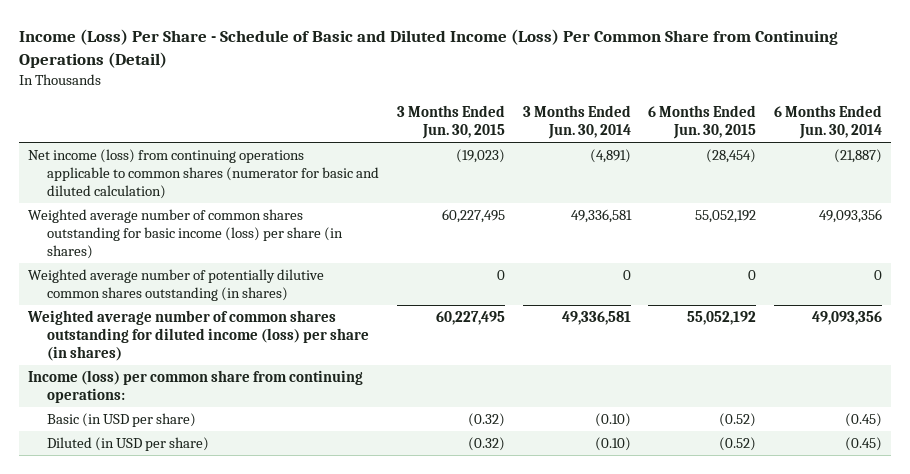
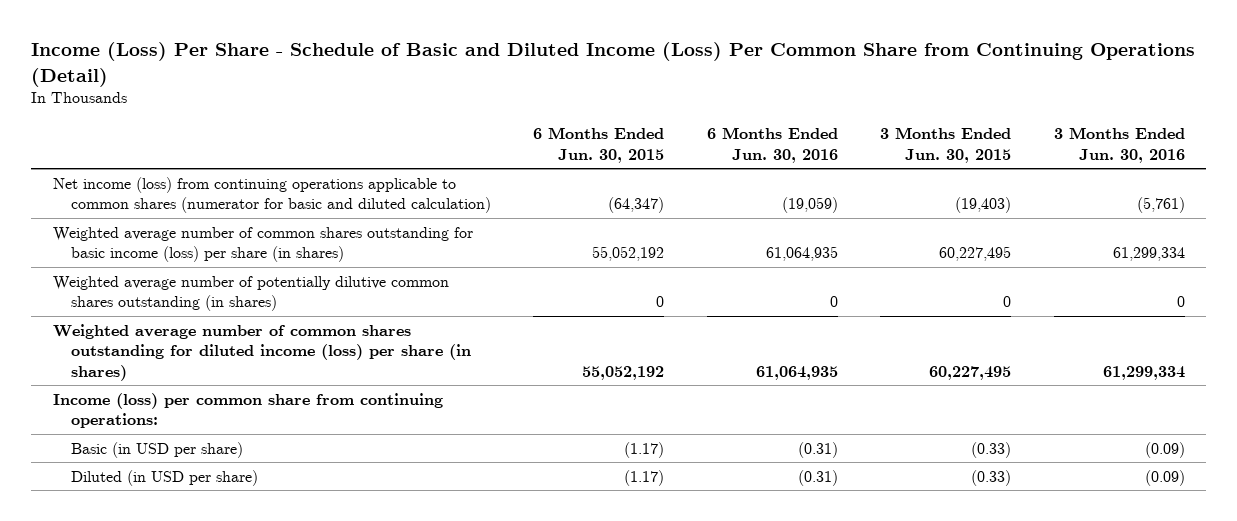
[522,105,631,140] 3 Months Ended Jun. 30, 2014 -> none
[774,105,883,140] 6 Months Ended Jun. 30, 2014 -> none
none -> [706,127,838,163] 6 Months Ended Jun. 30, 2016
none -> [1053,127,1185,163] 3 Months Ended Jun. 30, 2016
[455,149,505,164] (19,023) -> [955,197,1012,214] (19,403)
[706,149,757,164] (28,454) -> [608,197,665,214] (64,347)
[467,413,505,428] (0.32) -> [971,441,1012,458] (0.33)
[719,413,757,428] (0.52) -> [624,441,665,458] (1.17)
[467,437,505,452] (0.32) -> [971,469,1012,486] (0.33)
[719,437,757,452] (0.52) -> [624,469,665,486] (1.17)

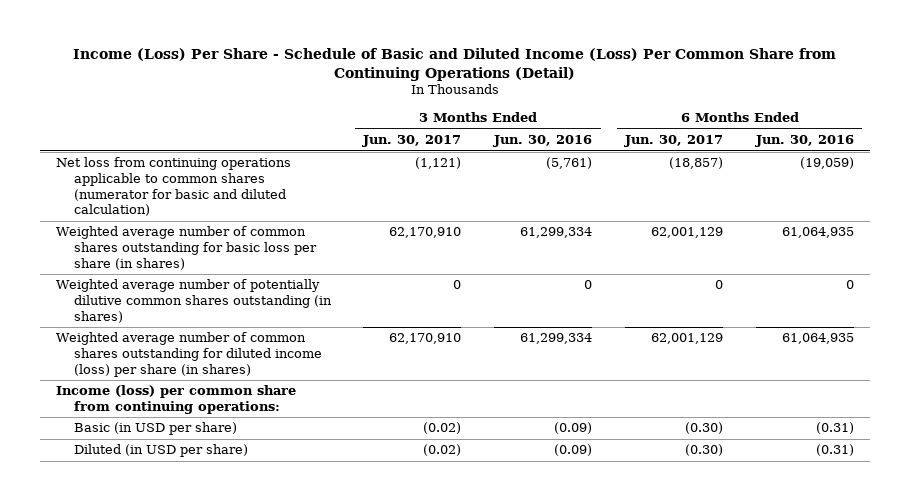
[533,127,665,163] 6 Months Ended Jun. 30, 2015 -> none
[880,127,1012,163] 3 Months Ended Jun. 30, 2015 -> none
none -> [362,135,462,148] Jun. 30, 2017
none -> [624,135,724,148] Jun. 30, 2017
[52,176,491,214] Net income (loss) from continuing operations applicable to common shares (numerator for basic and diluted calculation) -> [56,157,292,217] Net loss from continuing operations applicable to common shares (numerator for basic and diluted calculation)
[52,226,473,263] Weighted average number of common shares outstanding for basic income (loss) per share (in shares) -> [56,226,317,270] Weighted average number of common shares outstanding for basic loss per share (in shares)

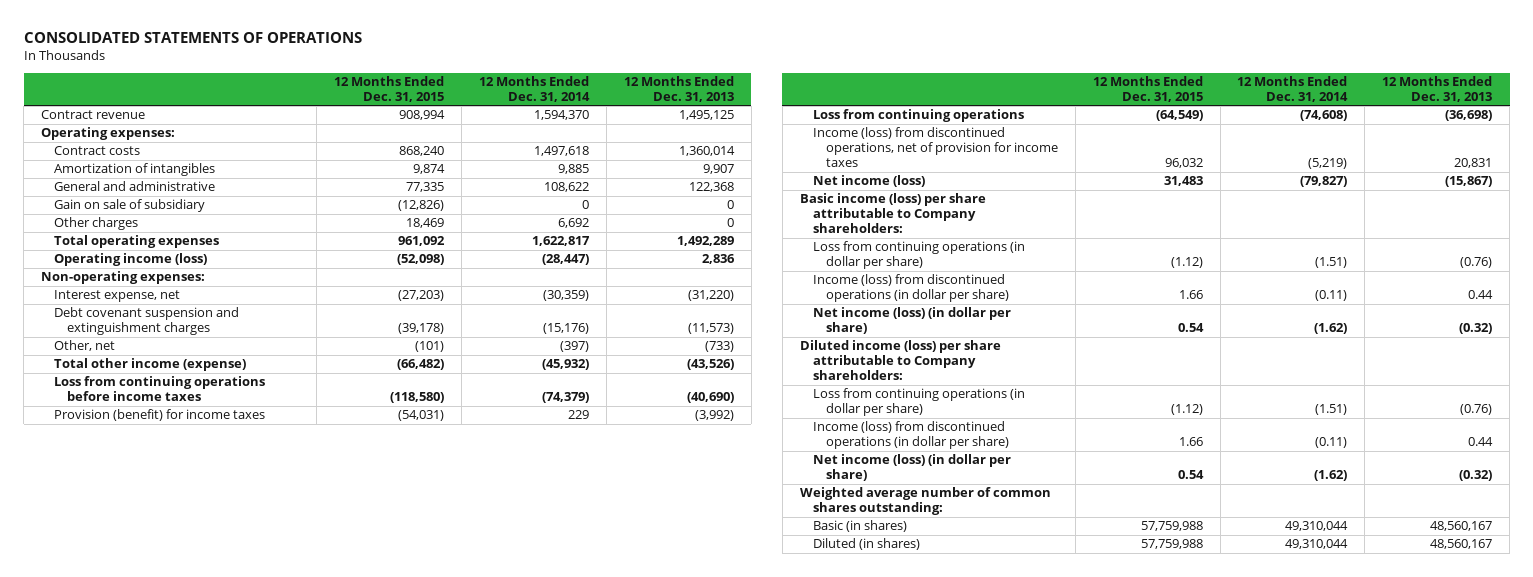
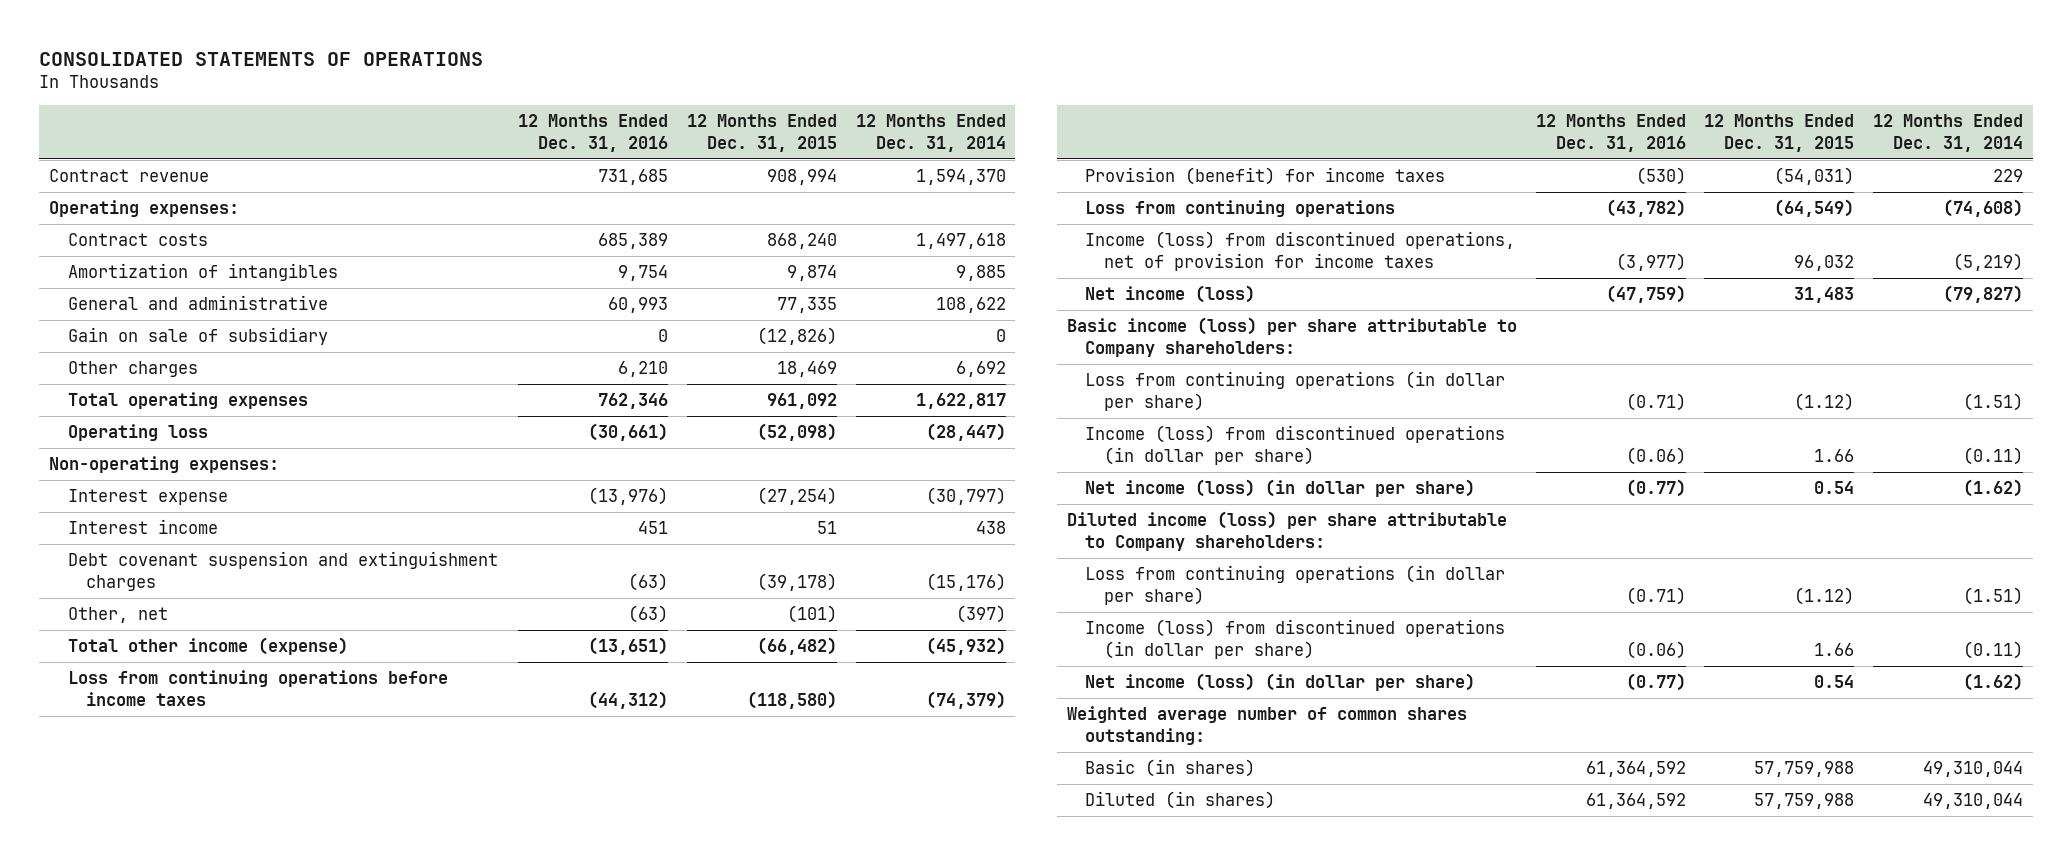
[623,76,734,102] 12 Months Ended Dec. 31, 2013 -> none
none -> [517,114,668,152] 12 Months Ended Dec. 31, 2016
[54,253,208,267] Operating income (loss) -> [67,424,208,442] Operating loss
[54,290,181,303] Interest expense, net -> [67,489,228,506] Interest expense
[398,290,445,302] (27,203) -> [756,487,837,506] (27,254)
[542,290,589,302] (30,359) -> [925,487,1006,506] (30,797)
none -> [67,519,218,535] Interest income

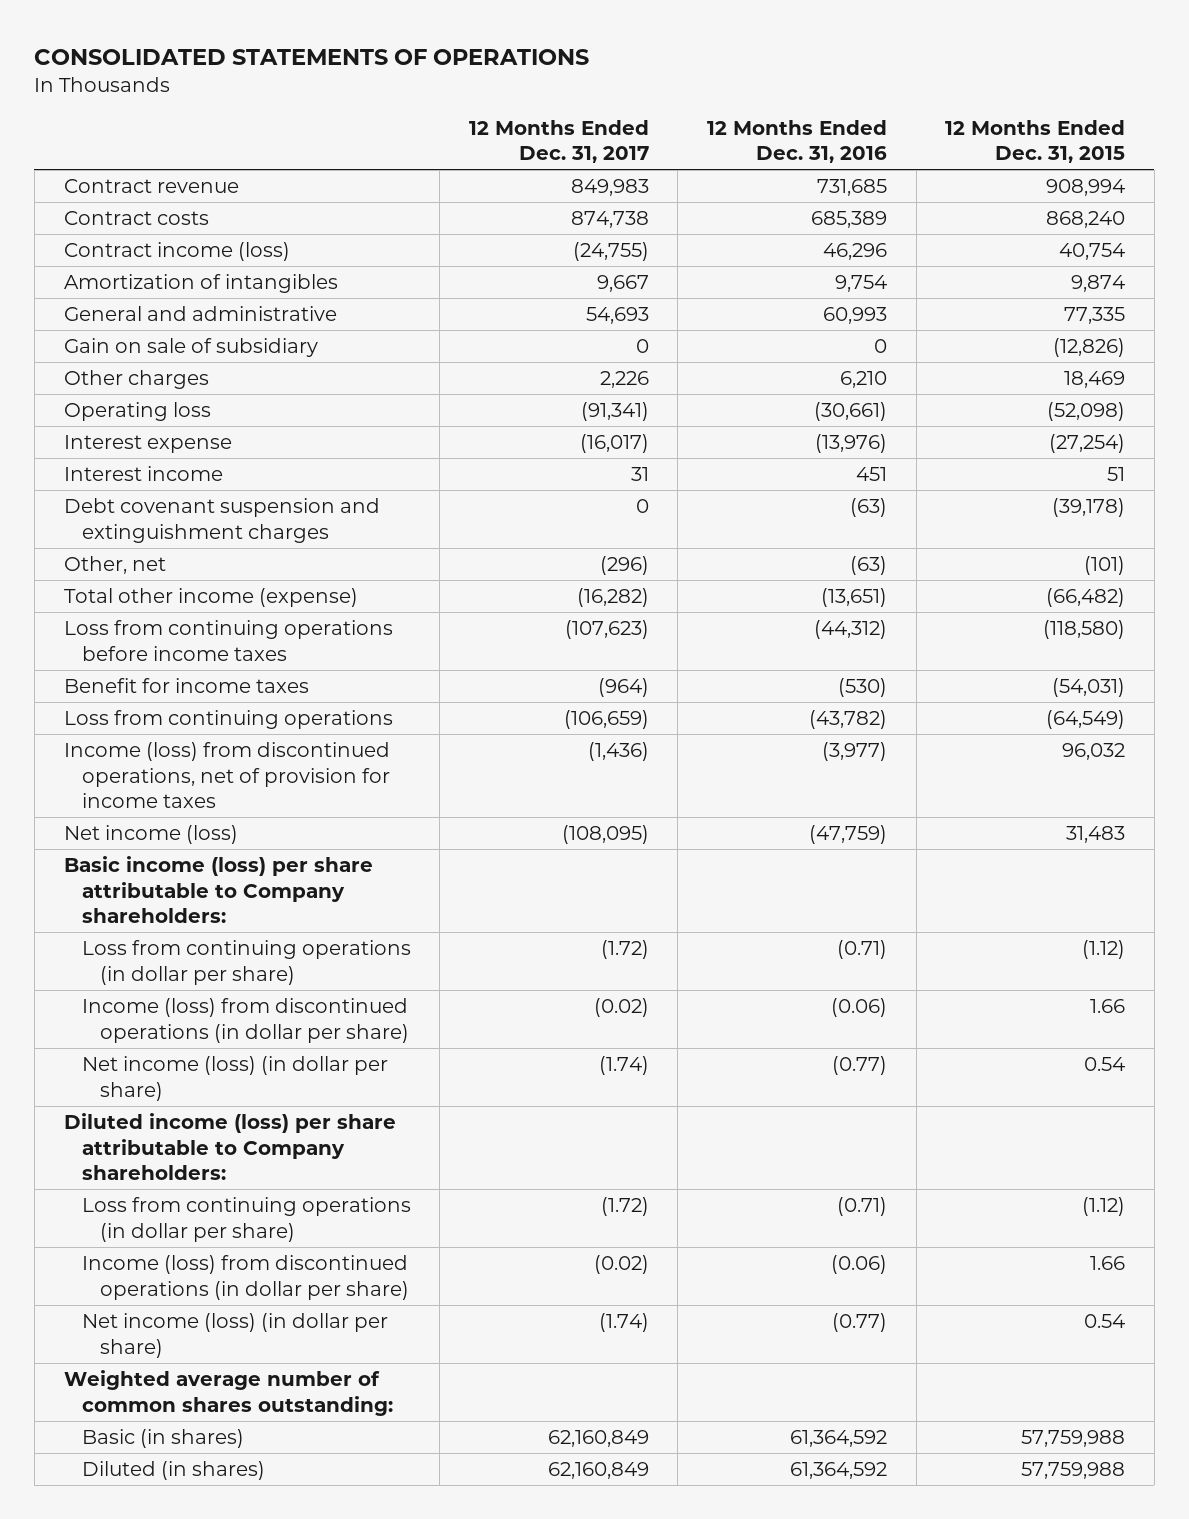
[855,114,1006,152] 12 Months Ended Dec. 31, 2014 -> none
none -> [468,119,649,164] 12 Months Ended Dec. 31, 2017
[48,200,239,218] Operating expenses: -> none
none -> [63,241,290,261] Contract income (loss)
[67,392,308,410] Total operating expenses -> none
[48,456,279,474] Non-operating expenses: -> none
[1085,167,1446,186] Provision (benefit) for income taxes -> [63,677,309,693] Benefit for income taxes

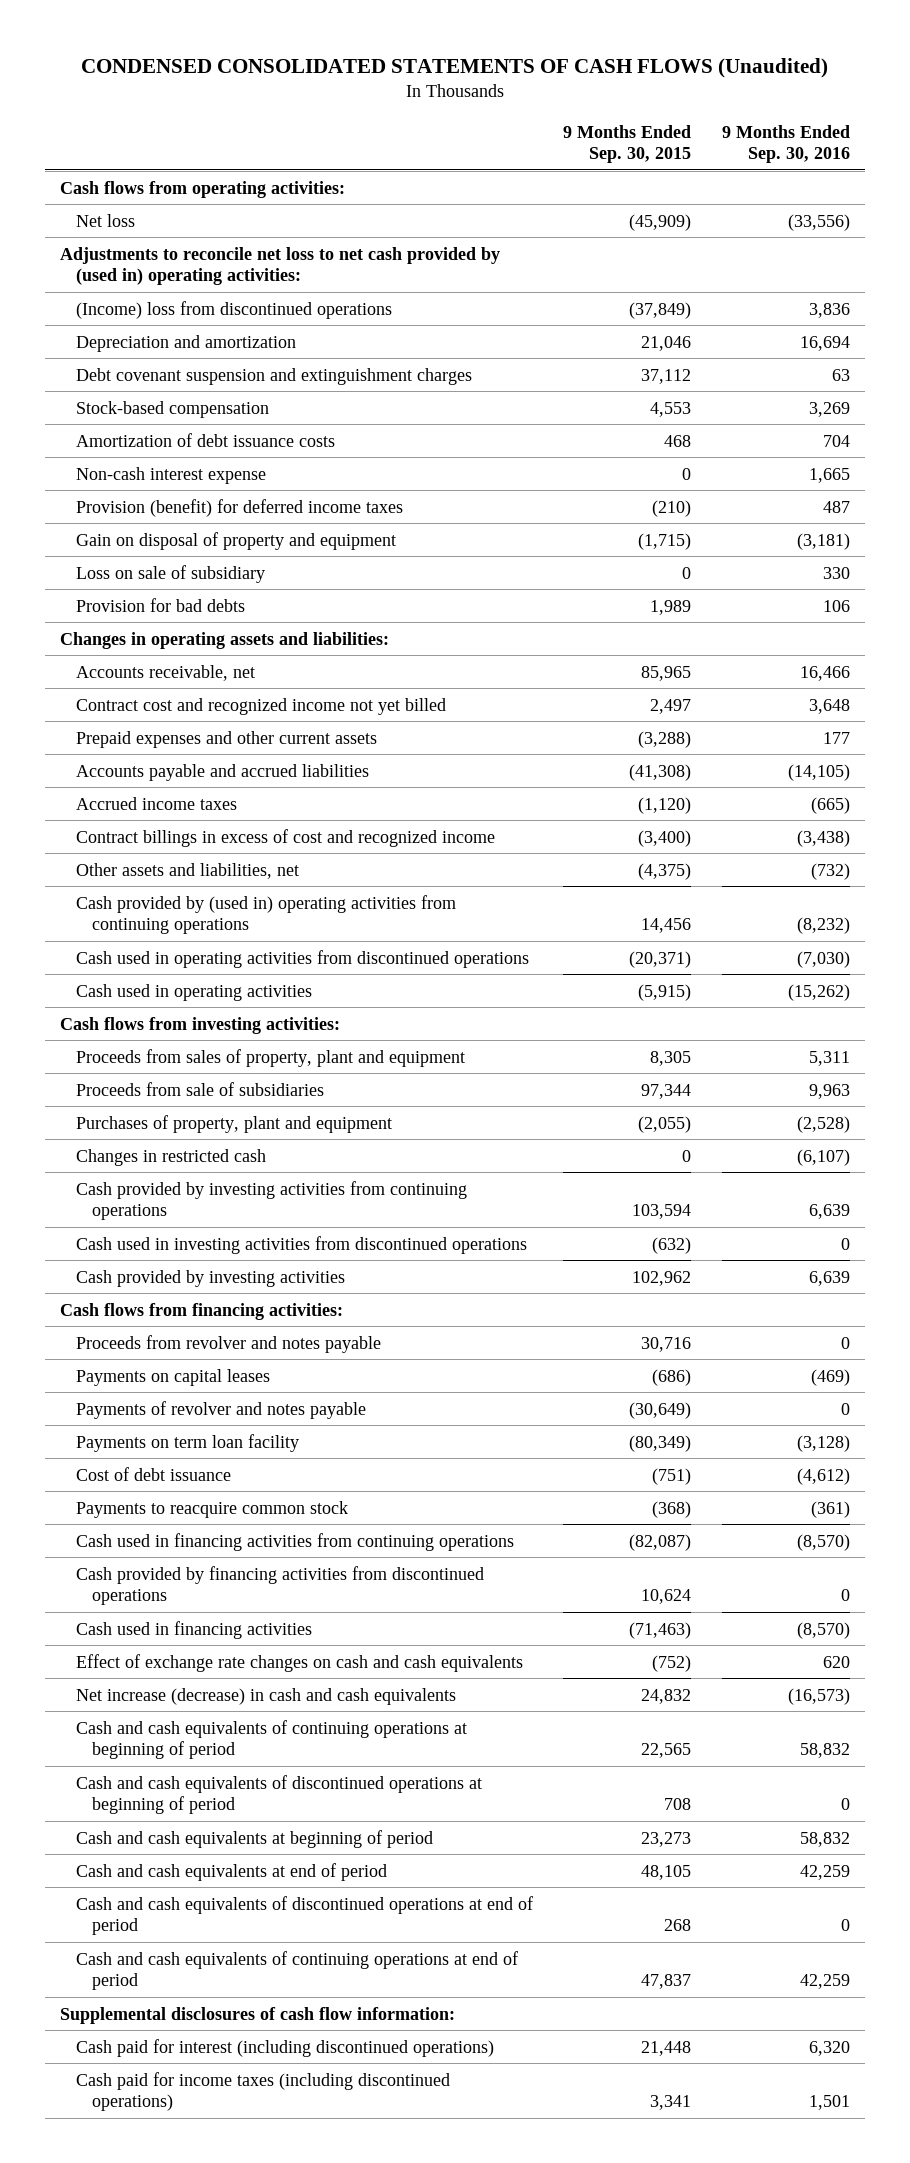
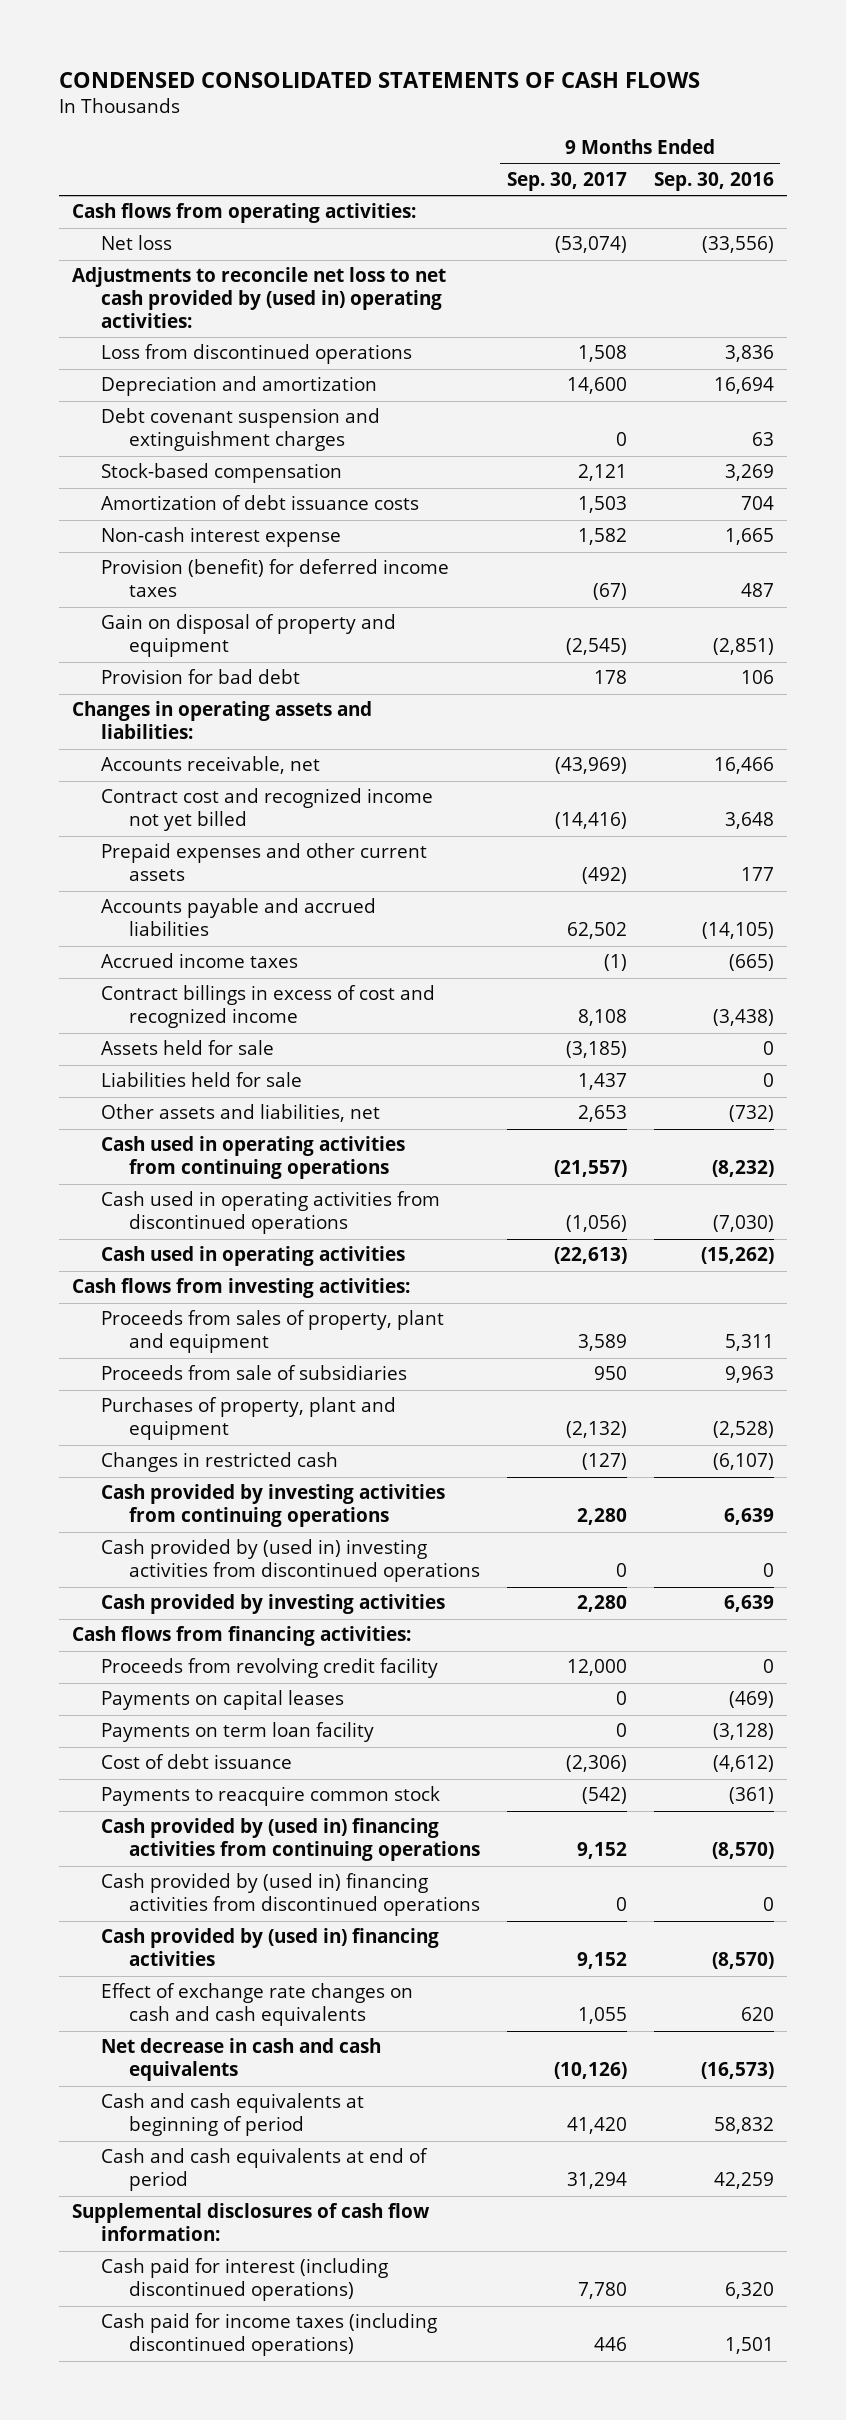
[80,57,828,78] CONDENSED CONSOLIDATED STATEMENTS OF CASH FLOWS (Unaudited) -> [58,71,700,88] CONDENSED CONSOLIDATED STATEMENTS OF CASH FLOWS
[563,124,692,164] 9 Months Ended Sep. 30, 2015 -> none
none -> [506,172,627,192] Sep. 30, 2017
[76,300,393,319] (Income) loss from discontinued operations -> [100,344,412,365] Loss from discontinued operations
[76,564,266,583] Loss on sale of subsidiary -> none
[796,532,850,550] (3,181) -> [712,638,774,656] (2,851)
[76,597,246,612] Provision for bad debts -> [100,669,300,685] Provision for bad debt
none -> [100,1040,274,1056] Assets held for sale
none -> [100,1072,302,1088] Liabilities held for sale
[76,894,457,934] Cash provided by (used in) operating activities from continuing operations -> [100,1136,405,1180] Cash used in operating activities from continuing operations
[76,1235,528,1254] Cash used in investing activities from discontinued operations -> [100,1539,481,1583] Cash provided by (used in) investing activities from discontinued operations
[76,1334,382,1353] Proceeds from revolver and notes payable -> [100,1658,438,1679] Proceeds from revolving credit facility
[76,1400,367,1419] Payments of revolver and notes payable -> none
[76,1532,515,1551] Cash used in financing activities from continuing operations -> [100,1818,481,1862] Cash provided by (used in) financing activities from continuing operations
[76,1565,485,1605] Cash provided by financing activities from discontinued operations -> [100,1873,481,1917] Cash provided by (used in) financing activities from discontinued operations
[76,1620,313,1639] Cash used in financing activities -> [100,1928,439,1967] Cash provided by (used in) financing activities
[76,1719,468,1759] Cash and cash equivalents of continuing operations at beginning of period -> none
[76,1774,483,1814] Cash and cash equivalents of discontinued operations at beginning of period -> none
[76,1687,457,1705] Net increase (decrease) in cash and cash equivalents -> [100,2038,381,2082] Net decrease in cash and cash equivalents
[76,1895,534,1935] Cash and cash equivalents of discontinued operations at end of period -> none
[76,1950,519,1990] Cash and cash equivalents of continuing operations at end of period -> none

